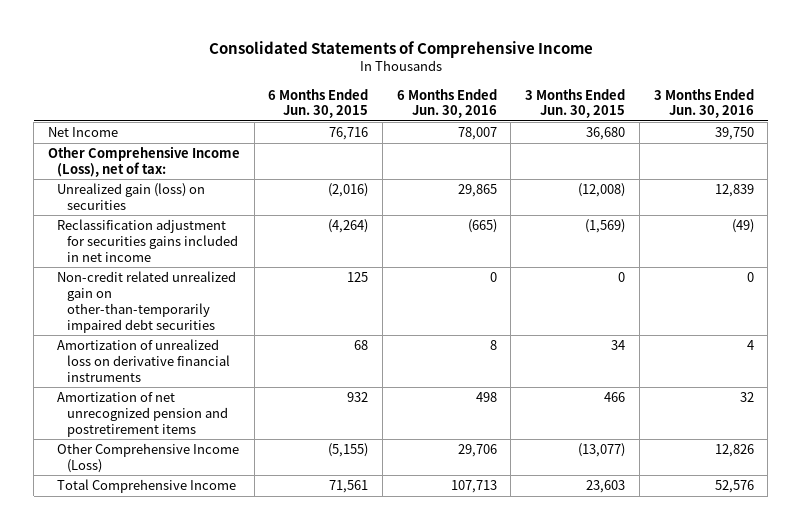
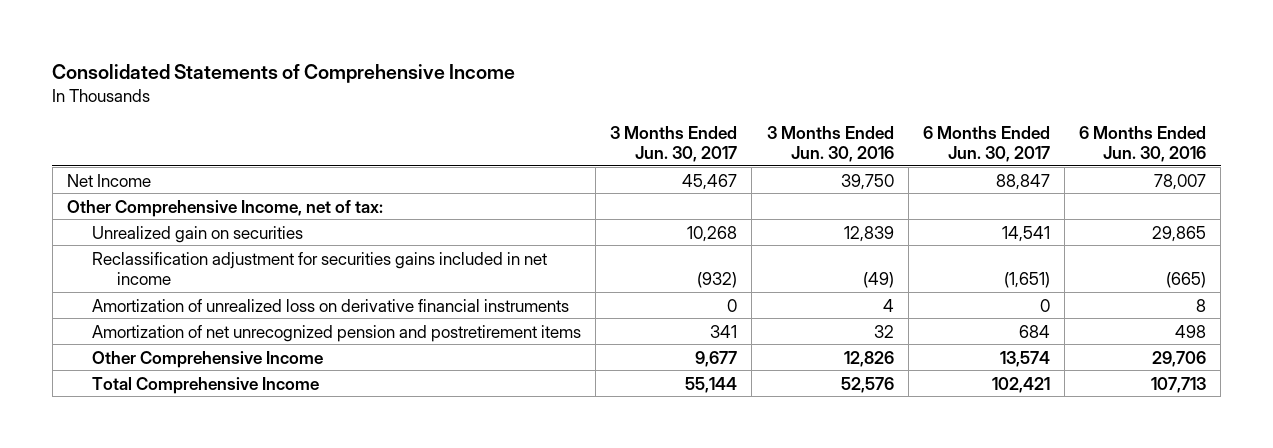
[268,88,369,119] 6 Months Ended Jun. 30, 2015 -> none
[525,88,626,119] 3 Months Ended Jun. 30, 2015 -> none
none -> [610,125,738,162] 3 Months Ended Jun. 30, 2017
none -> [922,125,1050,162] 6 Months Ended Jun. 30, 2017
[47,146,240,177] Other Comprehensive Income (Loss), net of tax: -> [66,199,383,217] Other Comprehensive Income, net of tax:
[57,183,206,210] Unrealized gain (loss) on securities -> [92,225,304,243] Unrealized gain on securities
[57,271,237,333] Non-credit related unrealized gain on other-than-temporarily impaired debt securities -> none
[57,443,240,473] Other Comprehensive Income (Loss) -> [92,350,324,368] Other Comprehensive Income

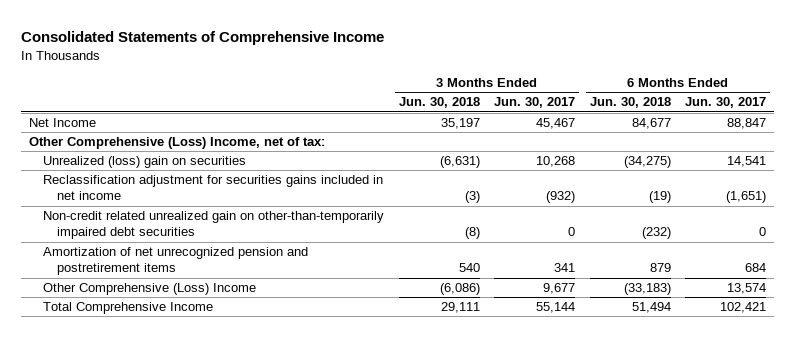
[766,125,894,162] 3 Months Ended Jun. 30, 2016 -> none
[1079,125,1207,162] 6 Months Ended Jun. 30, 2016 -> none
none -> [398,97,480,109] Jun. 30, 2018
none -> [589,97,671,109] Jun. 30, 2018
[66,199,383,217] Other Comprehensive Income, net of tax: -> [28,137,325,150] Other Comprehensive (Loss) Income, net of tax:
[92,225,304,243] Unrealized gain on securities -> [43,156,247,169] Unrealized (loss) gain on securities
[92,298,570,312] Amortization of unrealized loss on derivative financial instruments -> none
none -> [43,211,385,240] Non-credit related unrealized gain on other-than-temporarily impaired debt securities
[92,350,324,368] Other Comprehensive Income -> [43,283,257,296] Other Comprehensive (Loss) Income

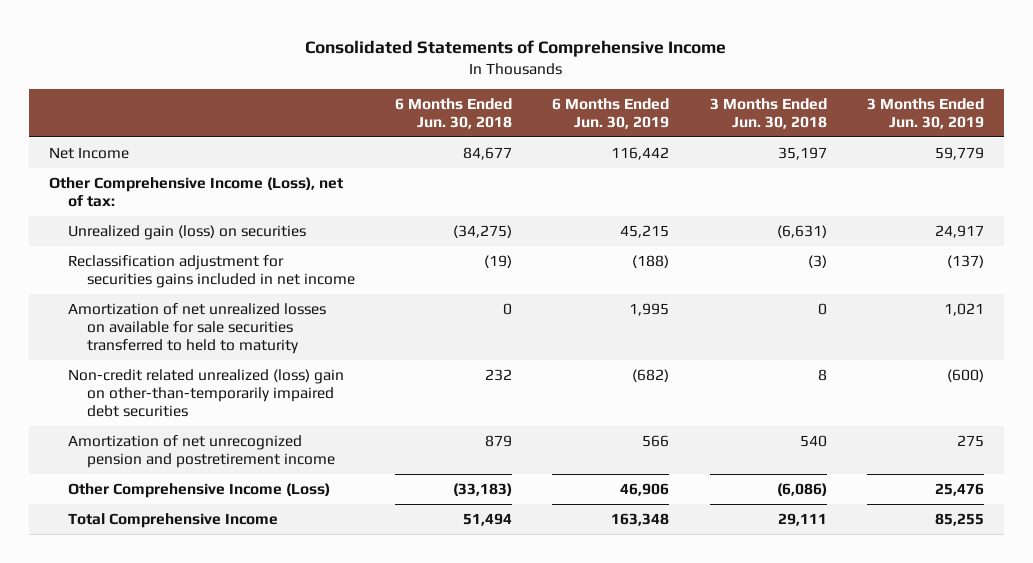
[494,97,576,109] Jun. 30, 2017 -> none
[685,97,767,109] Jun. 30, 2017 -> none
none -> [552,97,670,129] 6 Months Ended Jun. 30, 2019
none -> [866,97,984,129] 3 Months Ended Jun. 30, 2019
[28,137,325,150] Other Comprehensive (Loss) Income, net of tax: -> [49,176,344,208] Other Comprehensive Income (Loss), net of tax:
[43,156,247,169] Unrealized (loss) gain on securities -> [68,224,307,240] Unrealized gain (loss) on securities
none -> [68,302,327,355] Amortization of net unrealized losses on available for sale securities transferred to held to maturity
[43,211,385,240] Non-credit related unrealized gain on other-than-temporarily impaired debt securities -> [68,368,345,418] Non-credit related unrealized (loss) gain on other-than-temporarily impaired debt securities
[464,227,480,240] (8) -> [817,368,827,381] 8
[641,227,671,240] (232) -> [485,368,513,381] 232
[43,247,309,276] Amortization of net unrecognized pension and postretirement items -> [68,434,336,469] Amortization of net unrecognized pension and postretirement income
[43,283,257,296] Other Comprehensive (Loss) Income -> [68,482,331,498] Other Comprehensive Income (Loss)

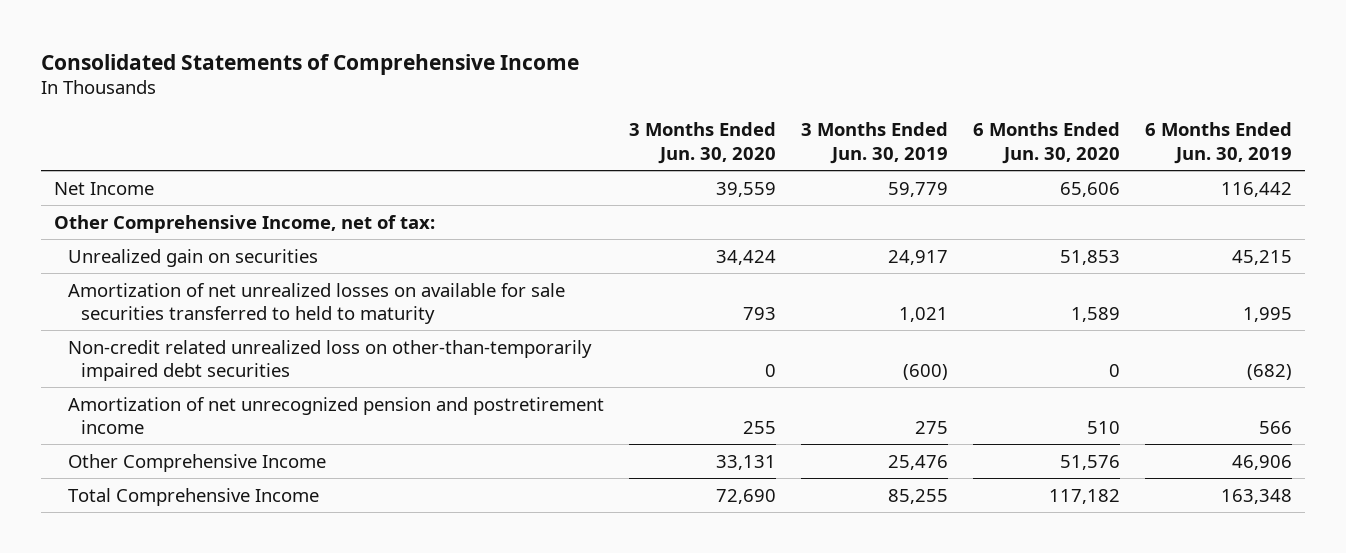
[395,97,513,129] 6 Months Ended Jun. 30, 2018 -> none
[709,97,827,129] 3 Months Ended Jun. 30, 2018 -> none
none -> [628,122,776,164] 3 Months Ended Jun. 30, 2020
none -> [973,122,1121,164] 6 Months Ended Jun. 30, 2020
[68,254,356,289] Reclassification adjustment for securities gains included in net income -> none
[49,176,344,208] Other Comprehensive Income (Loss), net of tax: -> [53,214,435,233] Other Comprehensive Income, net of tax:
[68,224,307,240] Unrealized gain (loss) on securities -> [67,248,318,267] Unrealized gain on securities
[68,368,345,418] Non-credit related unrealized (loss) gain on other-than-temporarily impaired debt securities -> [67,339,592,381] Non-credit related unrealized loss on other-than-temporarily impaired debt securities
[68,482,331,498] Other Comprehensive Income (Loss) -> [67,453,326,472] Other Comprehensive Income

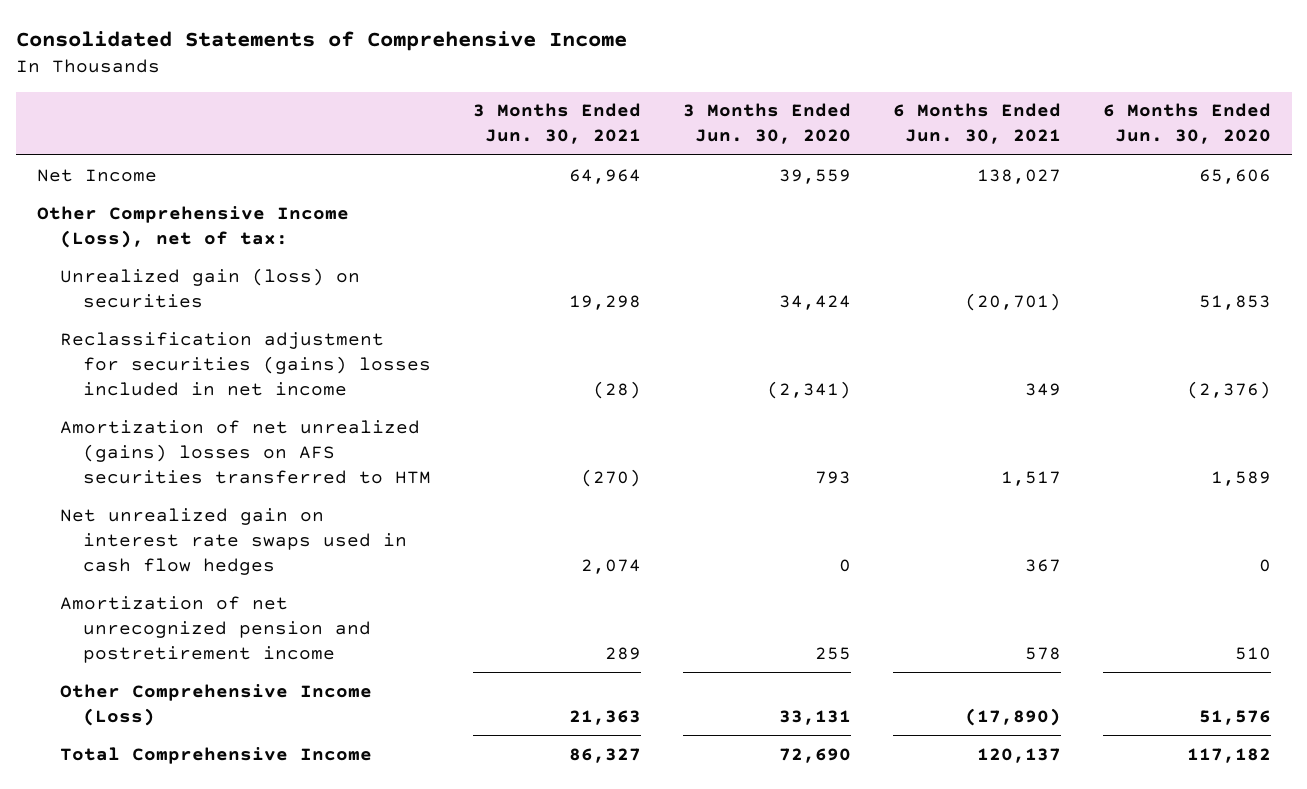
[800,122,948,164] 3 Months Ended Jun. 30, 2019 -> none
[1145,122,1293,164] 6 Months Ended Jun. 30, 2019 -> none
none -> [473,103,642,145] 3 Months Ended Jun. 30, 2021
none -> [892,103,1061,145] 6 Months Ended Jun. 30, 2021
[67,339,592,381] Non-credit related unrealized loss on other-than-temporarily impaired debt securities -> none
[53,214,435,233] Other Comprehensive Income, net of tax: -> [36,205,349,248] Other Comprehensive Income (Loss), net of tax:
[67,248,318,267] Unrealized gain on securities -> [59,267,360,308] Unrealized gain (loss) on securities
none -> [59,331,432,396] Reclassification adjustment for securities (gains) losses included in net income
[67,282,565,324] Amortization of net unrealized losses on available for sale securities transferred to held to maturity -> [59,419,432,484] Amortization of net unrealized (gains) losses on AFS securities transferred to HTM
none -> [59,507,408,575] Net unrealized gain on interest rate swaps used in cash flow hedges
[67,453,326,472] Other Comprehensive Income -> [59,683,372,726] Other Comprehensive Income (Loss)

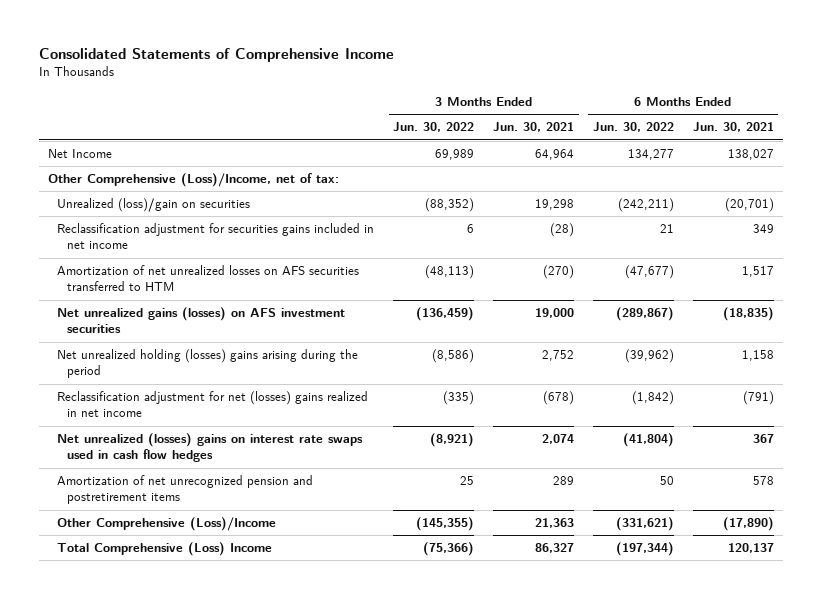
[683,103,852,145] 3 Months Ended Jun. 30, 2020 -> none
[1102,103,1271,145] 6 Months Ended Jun. 30, 2020 -> none
none -> [393,122,475,133] Jun. 30, 2022
none -> [592,122,674,133] Jun. 30, 2022
[36,205,349,248] Other Comprehensive Income (Loss), net of tax: -> [48,173,340,188] Other Comprehensive (Loss)/Income, net of tax:
[59,267,360,308] Unrealized gain (loss) on securities -> [57,198,251,213] Unrealized (loss)/gain on securities
[59,331,432,396] Reclassification adjustment for securities (gains) losses included in net income -> [57,223,375,250] Reclassification adjustment for securities gains included in net income
[59,419,432,484] Amortization of net unrealized (gains) losses on AFS securities transferred to HTM -> [57,265,360,292] Amortization of net unrealized losses on AFS securities transferred to HTM
none -> [57,307,346,334] Net unrealized gains (losses) on AFS investment securities
none -> [57,349,359,379] Net unrealized holding (losses) gains arising during the period
none -> [57,391,369,418] Reclassification adjustment for net (losses) gains realized in net income
[59,507,408,575] Net unrealized gain on interest rate swaps used in cash flow hedges -> [57,433,364,463] Net unrealized (losses) gains on interest rate swaps used in cash flow hedges
[59,595,372,663] Amortization of net unrecognized pension and postretirement income -> [57,475,314,505] Amortization of net unrecognized pension and postretirement items
[59,683,372,726] Other Comprehensive Income (Loss) -> [57,517,277,532] Other Comprehensive (Loss)/Income
[59,746,372,764] Total Comprehensive Income -> [57,542,273,557] Total Comprehensive (Loss) Income

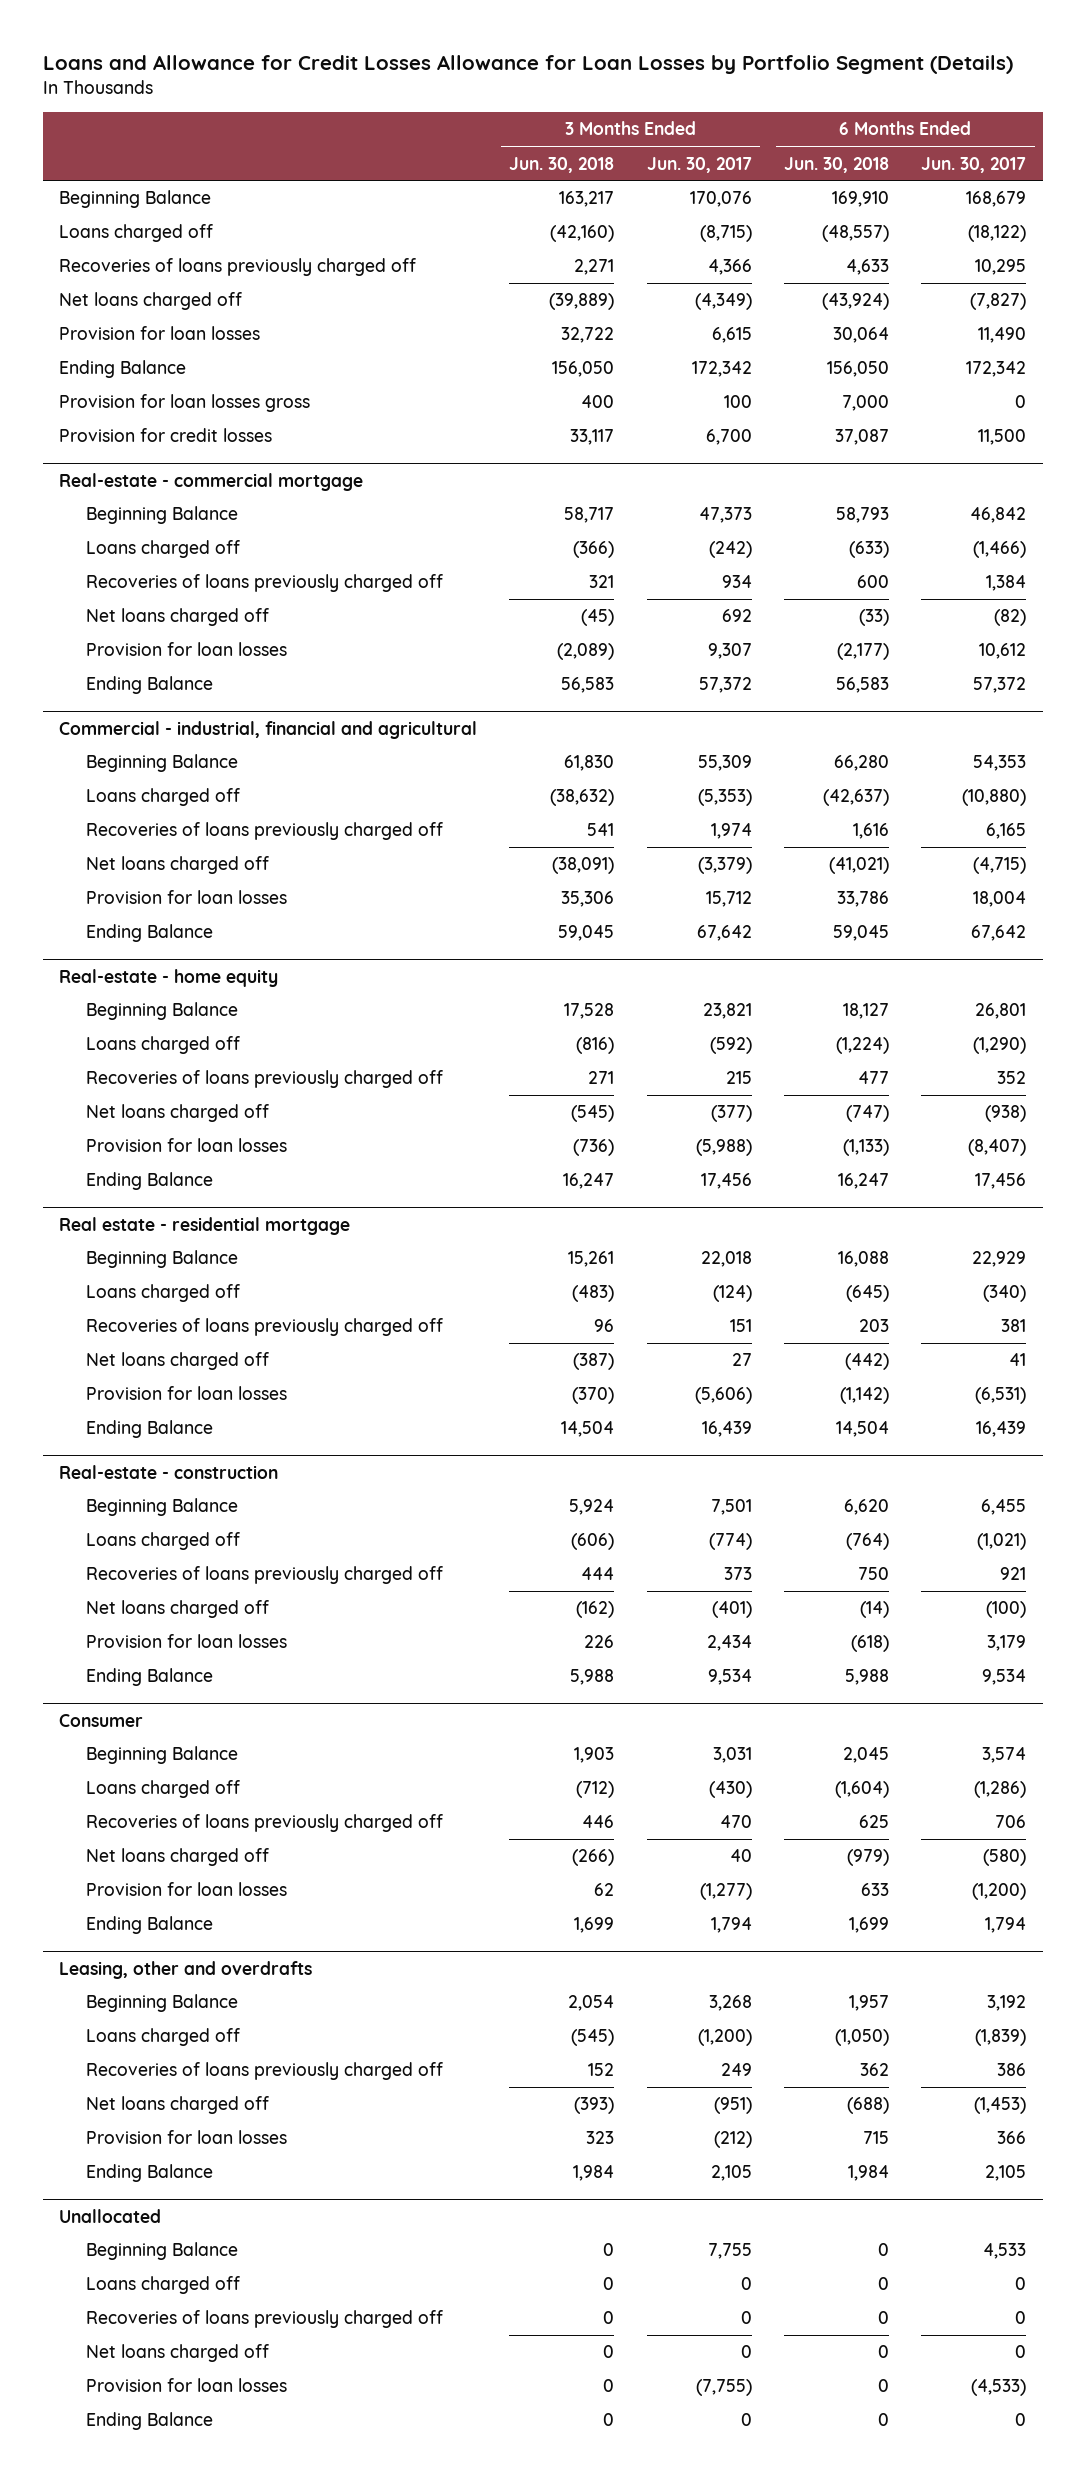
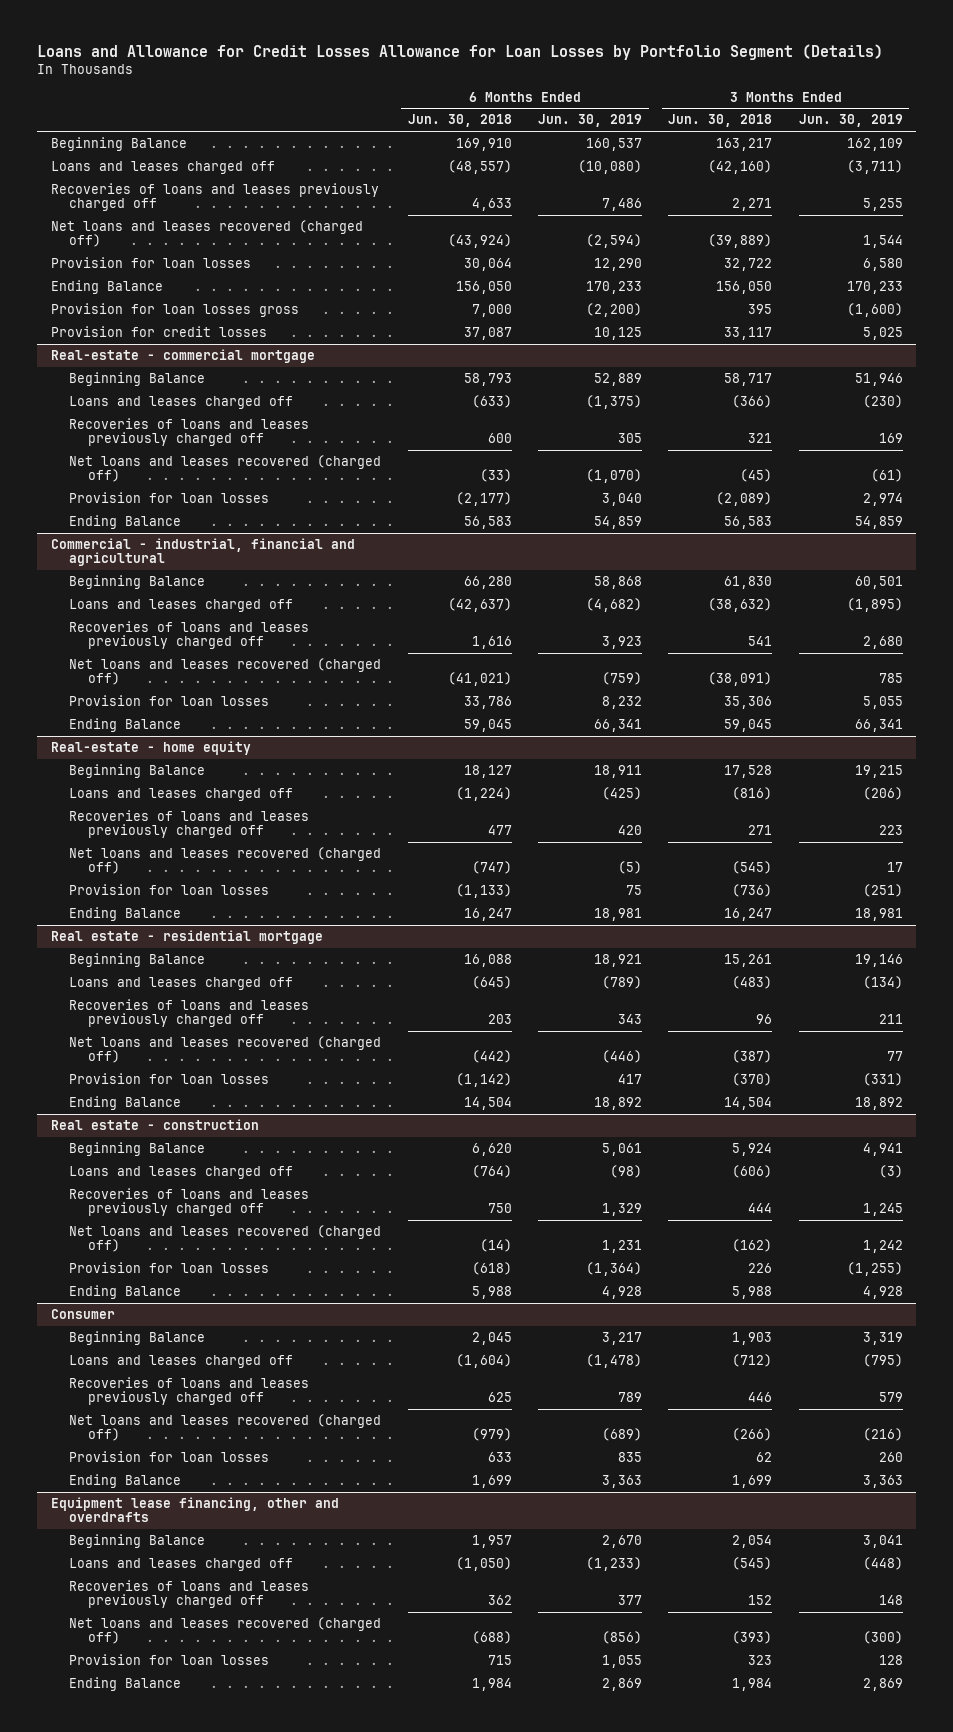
[646,156,752,173] Jun. 30, 2017 -> none
[921,156,1027,173] Jun. 30, 2017 -> none
none -> [538,114,643,128] Jun. 30, 2019
none -> [798,114,903,128] Jun. 30, 2019
[59,224,214,243] Loans charged off -> [50,160,275,174] Loans and leases charged off
[59,258,417,277] Recoveries of loans previously charged off -> [50,182,379,212] Recoveries of loans and leases previously charged off
[59,292,243,311] Net loans charged off -> [50,219,363,248] Net loans and leases recovered (charged off)
[581,395,615,409] 400 -> [748,303,773,314] 395
[86,540,241,559] Loans charged off -> [69,395,294,409] Loans and leases charged off
[86,574,444,593] Recoveries of loans previously charged off -> [69,417,310,447] Recoveries of loans and leases previously charged off
[86,608,270,627] Net loans charged off -> [69,454,382,483] Net loans and leases recovered (charged off)
[86,788,241,807] Loans charged off -> [69,598,294,612] Loans and leases charged off
[86,822,444,841] Recoveries of loans previously charged off -> [69,620,310,650] Recoveries of loans and leases previously charged off
[86,856,270,875] Net loans charged off -> [69,657,382,686] Net loans and leases recovered (charged off)
[86,1036,241,1055] Loans charged off -> [69,787,294,801] Loans and leases charged off
[86,1070,444,1089] Recoveries of loans previously charged off -> [69,809,310,839] Recoveries of loans and leases previously charged off
[86,1104,270,1123] Net loans charged off -> [69,846,382,875] Net loans and leases recovered (charged off)
[86,1284,241,1303] Loans charged off -> [69,976,294,990] Loans and leases charged off
[86,1318,444,1337] Recoveries of loans previously charged off -> [69,998,310,1028] Recoveries of loans and leases previously charged off
[86,1352,270,1371] Net loans charged off -> [69,1035,382,1064] Net loans and leases recovered (charged off)
[59,1464,279,1479] Real-estate - construction -> [50,1118,259,1130] Real estate - construction
[86,1532,241,1551] Loans charged off -> [69,1165,294,1179] Loans and leases charged off
[86,1566,444,1585] Recoveries of loans previously charged off -> [69,1187,310,1217] Recoveries of loans and leases previously charged off
[86,1600,270,1619] Net loans charged off -> [69,1224,382,1253] Net loans and leases recovered (charged off)
[86,1780,241,1799] Loans charged off -> [69,1354,294,1368] Loans and leases charged off
[86,1814,444,1833] Recoveries of loans previously charged off -> [69,1376,310,1406] Recoveries of loans and leases previously charged off
[86,1848,270,1867] Net loans charged off -> [69,1413,382,1442] Net loans and leases recovered (charged off)
[59,1960,313,1979] Leasing, other and overdrafts -> [50,1496,339,1523] Equipment lease financing, other and overdrafts
[86,2028,241,2047] Loans charged off -> [69,1557,294,1571] Loans and leases charged off
[86,2062,444,2081] Recoveries of loans previously charged off -> [69,1579,310,1609] Recoveries of loans and leases previously charged off
[86,2096,270,2115] Net loans charged off -> [69,1616,382,1645] Net loans and leases recovered (charged off)
[59,2208,162,2223] Unallocated -> none
[86,2242,239,2261] Beginning Balance -> none
[86,2276,241,2295] Loans charged off -> none
[86,2310,444,2329] Recoveries of loans previously charged off -> none
[86,2344,270,2363] Net loans charged off -> none
[86,2378,288,2393] Provision for loan losses -> none
[86,2412,214,2431] Ending Balance -> none

